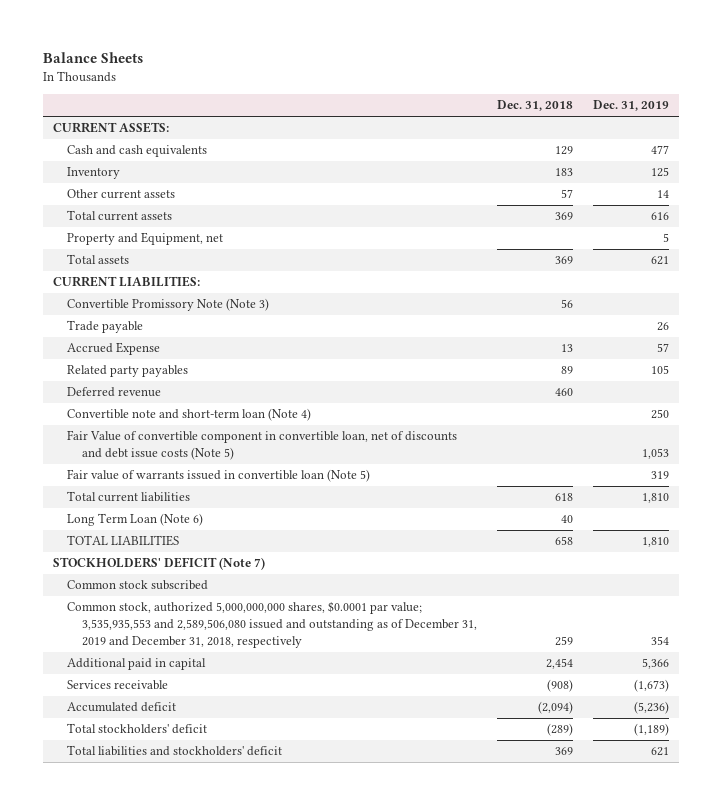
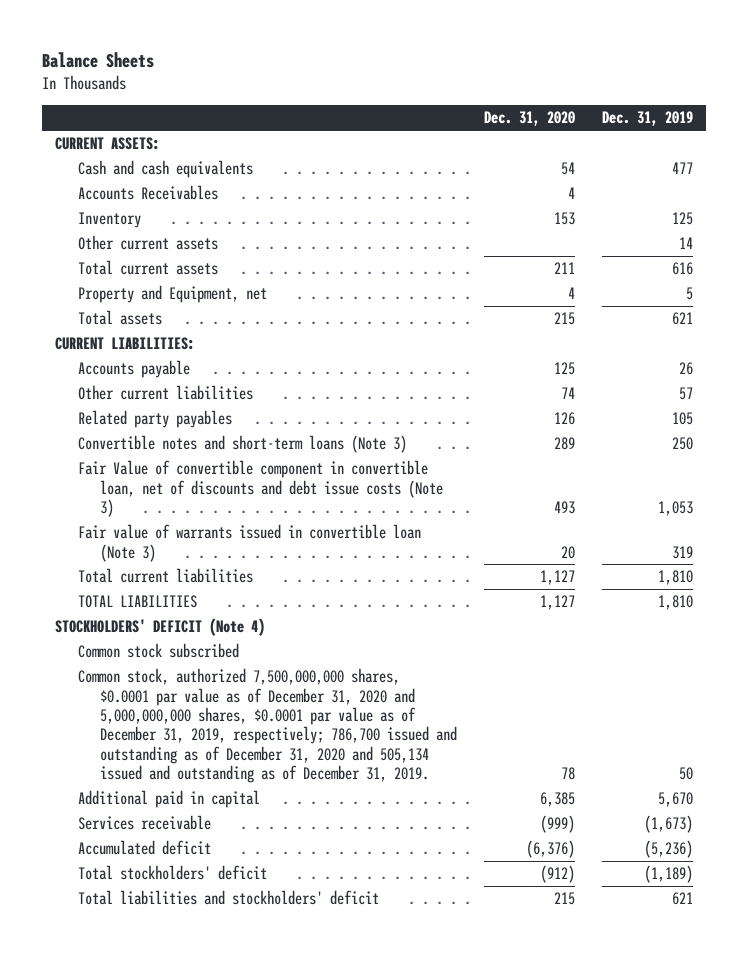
[496,100,573,112] Dec. 31, 2018 -> none
none -> [483,111,575,127] Dec. 31, 2020
none -> [77,185,218,201] Accounts Receivables
[67,298,270,312] Convertible Promissory Note (Note 3) -> none
[67,320,144,334] Trade payable -> none
none -> [77,360,190,379] Accounts payable
[67,342,161,356] Accrued Expense -> [77,385,253,401] Other current liabilities
[67,387,162,398] Deferred revenue -> none
[67,408,312,422] Convertible note and short-term loan (Note 4) -> [77,435,407,454] Convertible notes and short-term loans (Note 3)
[67,430,458,461] Fair Value of convertible component in convertible loan, net of discounts and debt issue costs (Note 5) -> [77,460,444,517] Fair Value of convertible component in convertible loan, net of discounts and debt issue costs (Note 3)
[67,469,371,483] Fair value of warrants issued in convertible loan (Note 5) -> [77,524,421,562] Fair value of warrants issued in convertible loan (Note 3)
[67,513,204,527] Long Term Loan (Note 6) -> none
[53,557,266,571] STOCKHOLDERS' DEFICIT (Note 7) -> [55,618,266,637] STOCKHOLDERS' DEFICIT (Note 4)
[67,601,477,648] Common stock, authorized 5,000,000,000 shares, $0.0001 par value; 3,535,935,553 and 2,589,506,080 issued and outstanding as of December 31, 2019 and December 31, 2018, respectively -> [77,668,458,784] Common stock, authorized 7,500,000,000 shares, $0.0001 par value as of December 31, 2020 and 5,000,000,000 shares, $0.0001 par value as of December 31, 2019, respectively; 786,700 issued and outstanding as of December 31, 2020 and 505,134 issued and outstanding as of December 31, 2019.
[650,635,669,645] 354 -> [678,767,693,781] 50
[641,658,669,670] 5,366 -> [657,792,693,808] 5,670

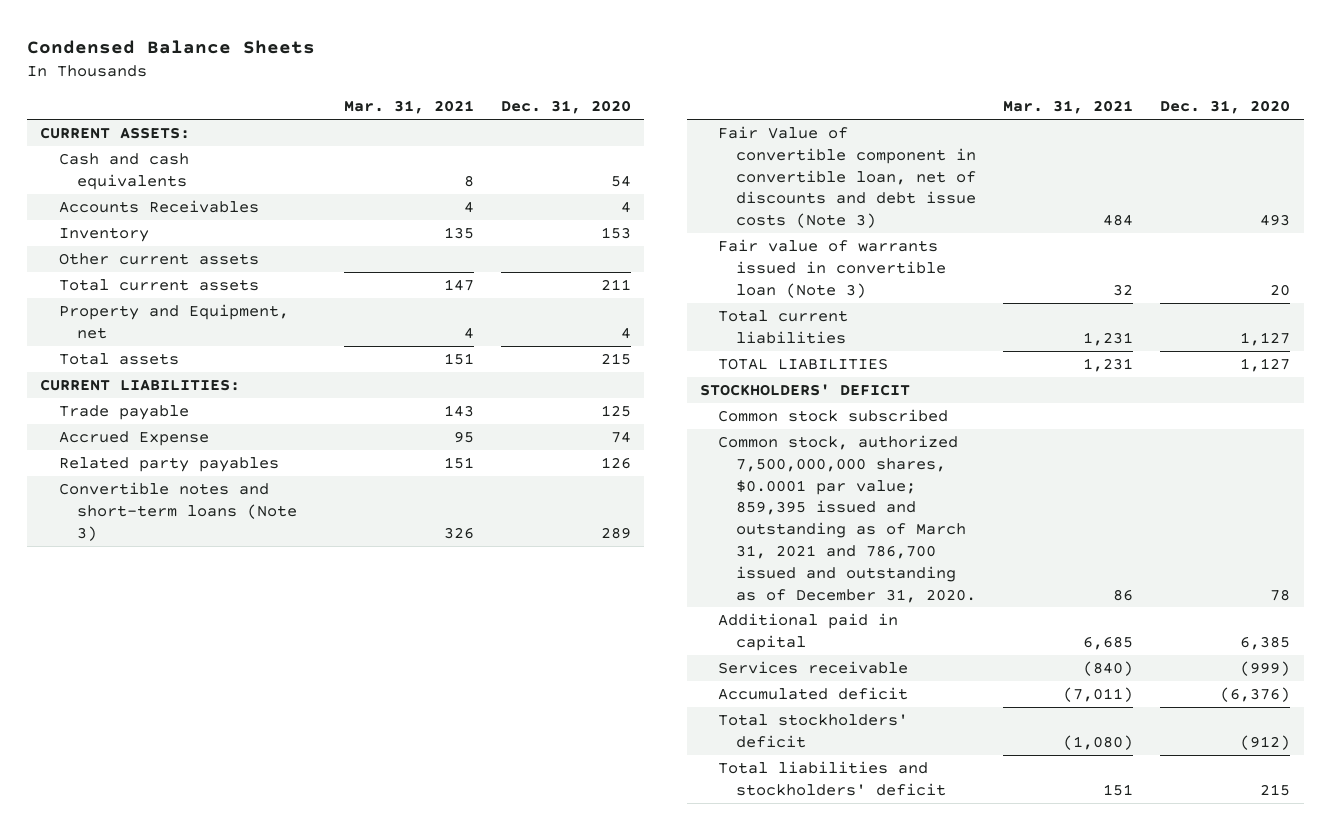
[41,52,154,69] Balance Sheets -> [27,40,316,55] Condensed Balance Sheets
[601,111,693,127] Dec. 31, 2019 -> none
none -> [343,100,474,115] Mar. 31, 2021
[77,360,190,379] Accounts payable -> [58,404,189,420] Trade payable
[77,385,253,401] Other current liabilities -> [58,430,209,446] Accrued Expense
[55,618,266,637] STOCKHOLDERS' DEFICIT (Note 4) -> [700,383,911,396] STOCKHOLDERS' DEFICIT
[77,668,458,784] Common stock, authorized 7,500,000,000 shares, $0.0001 par value as of December 31, 2020 and 5,000,000,000 shares, $0.0001 par value as of December 31, 2019, respectively; 786,700 issued and outstanding as of December 31, 2020 and 505,134 issued and outstanding as of December 31, 2019. -> [718,434,977,603] Common stock, authorized 7,500,000,000 shares, $0.0001 par value; 859,395 issued and outstanding as of March 31, 2021 and 786,700 issued and outstanding as of December 31, 2020.

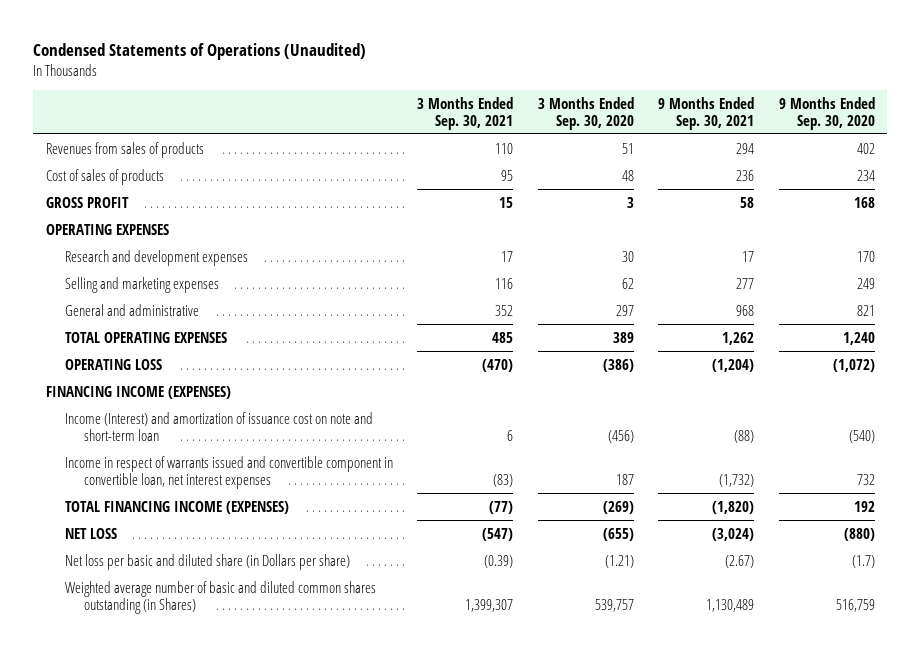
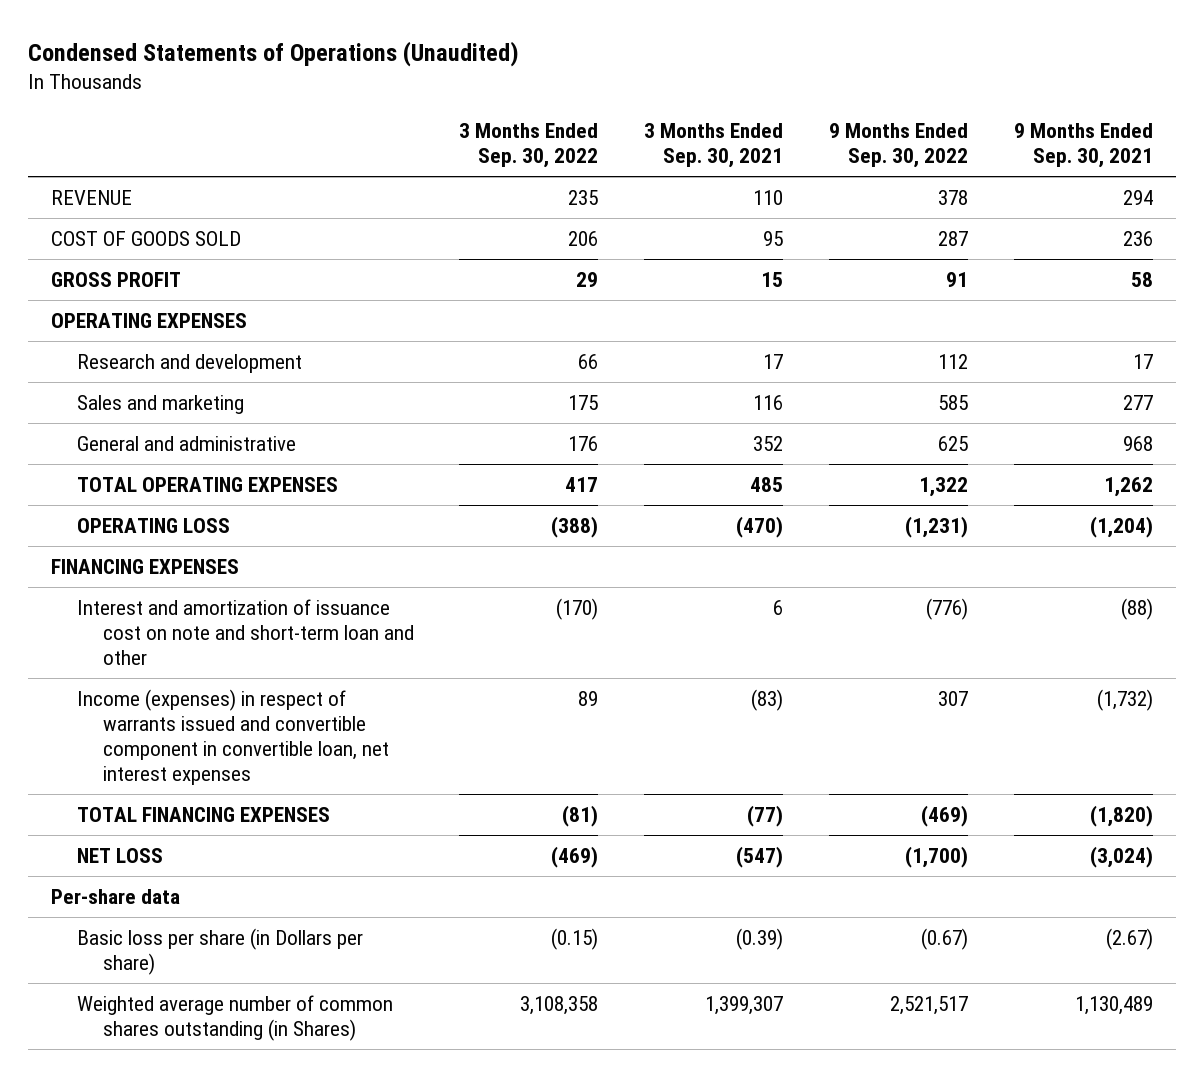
[537,96,634,130] 3 Months Ended Sep. 30, 2020 -> none
[779,96,876,130] 9 Months Ended Sep. 30, 2020 -> none
none -> [459,123,599,169] 3 Months Ended Sep. 30, 2022
none -> [829,123,969,169] 9 Months Ended Sep. 30, 2022
[45,141,204,158] Revenues from sales of products -> [51,190,133,206] REVENUE
[45,168,164,185] Cost of sales of products -> [51,231,242,247] COST OF GOODS SOLD
[64,249,248,266] Research and development expenses -> [76,354,302,374] Research and development
[64,276,219,293] Selling and marketing expenses -> [76,395,244,415] Sales and marketing
[45,385,231,399] FINANCING INCOME (EXPENSES) -> [51,559,240,575] FINANCING EXPENSES
[64,411,373,441] Income (Interest) and amortization of issuance cost on note and short-term loan -> [76,599,414,665] Interest and amortization of issuance cost on note and short-term loan and other
[64,455,393,489] Income in respect of warrants issued and convertible component in convertible loan, net interest expenses -> [76,689,389,785] Income (expenses) in respect of warrants issued and convertible component in convertible loan, net interest expenses
[64,500,289,514] TOTAL FINANCING INCOME (EXPENSES) -> [76,807,330,823] TOTAL FINANCING EXPENSES
none -> [51,889,181,905] Per-share data
[64,553,350,570] Net loss per basic and diluted share (in Dollars per share) -> [76,928,363,975] Basic loss per share (in Dollars per share)
[64,580,376,614] Weighted average number of basic and diluted common shares outstanding (in Shares) -> [76,995,393,1041] Weighted average number of common shares outstanding (in Shares)

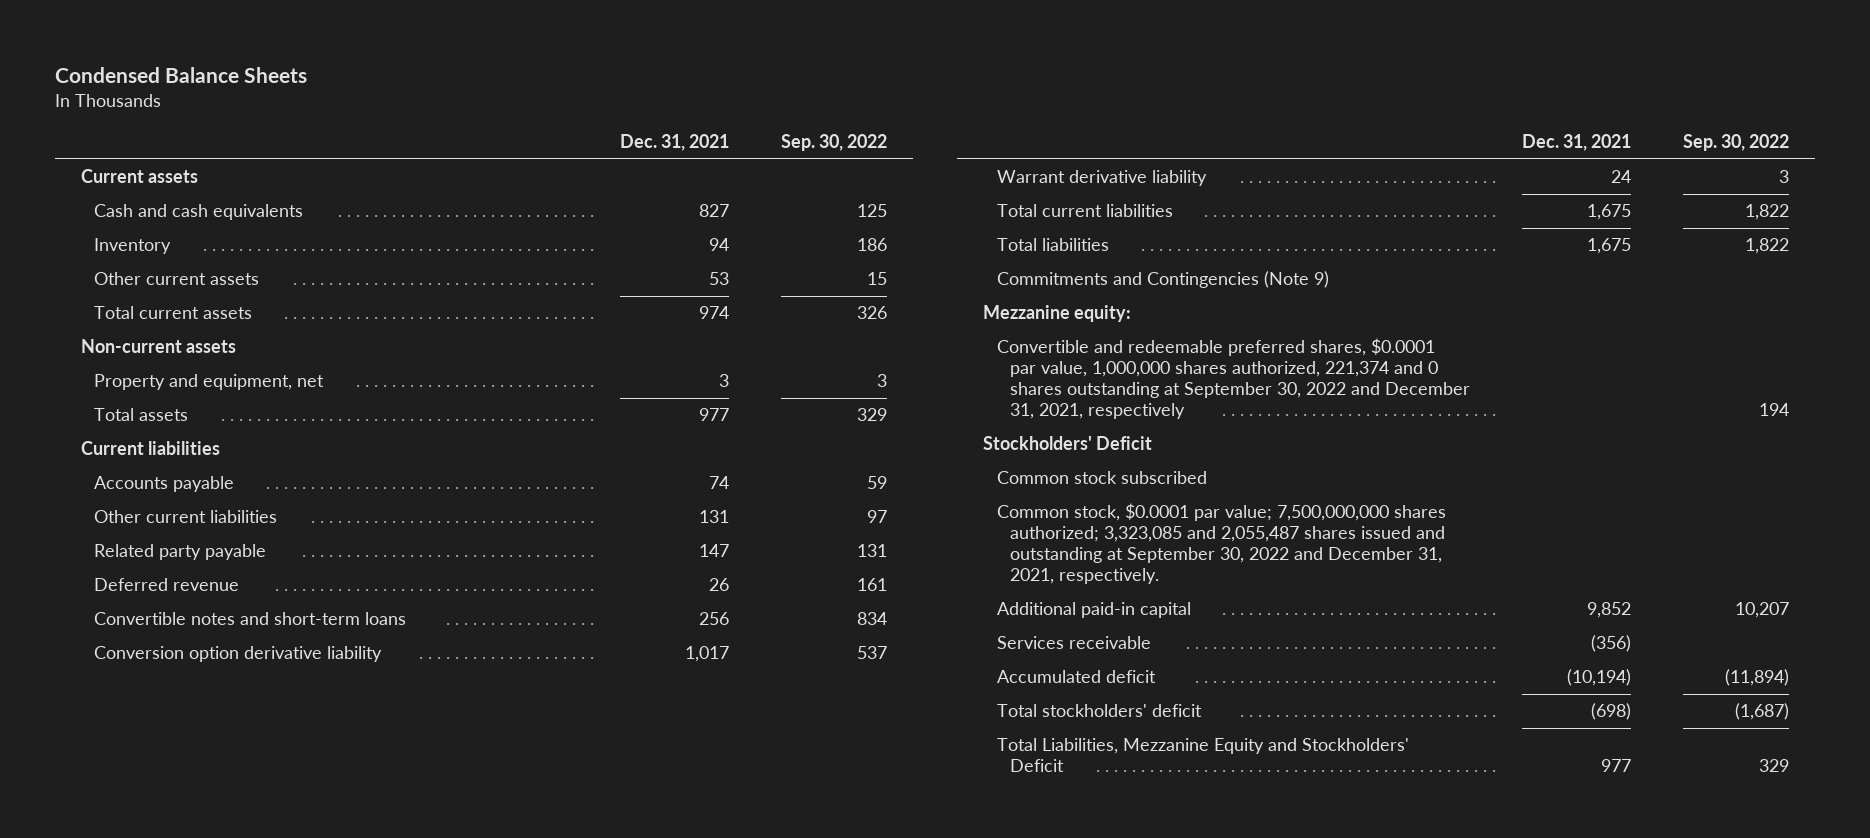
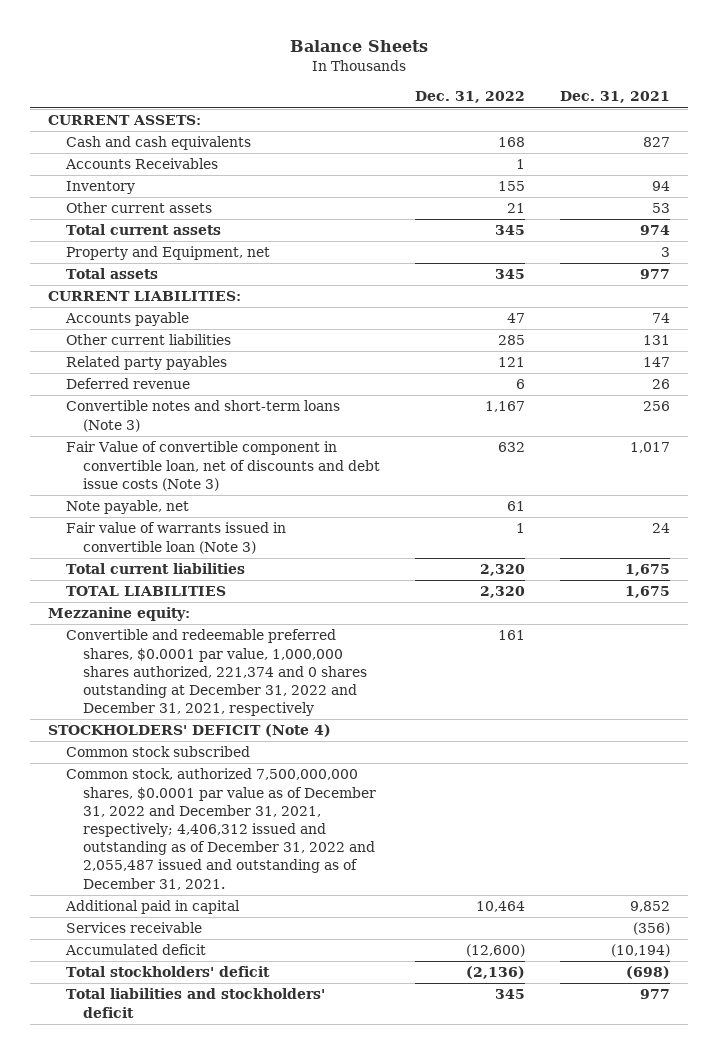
[54,66,307,83] Condensed Balance Sheets -> [290,40,429,53] Balance Sheets
[780,134,887,152] Sep. 30, 2022 -> none
none -> [415,91,526,104] Dec. 31, 2022
[80,169,198,184] Current assets -> [47,115,201,126] CURRENT ASSETS:
none -> [64,158,218,170] Accounts Receivables
[80,339,236,354] Non-current assets -> none
[94,374,325,391] Property and equipment, net -> [65,246,270,261] Property and Equipment, net
[80,441,220,456] Current liabilities -> [47,291,241,302] CURRENT LIABILITIES:
[94,544,267,561] Related party payable -> [65,356,227,371] Related party payables
[996,170,1207,187] Warrant derivative liability -> none
[94,612,407,626] Convertible notes and short-term loans -> [65,400,340,432] Convertible notes and short-term loans (Note 3)
[94,646,383,663] Conversion option derivative liability -> [65,441,381,491] Fair Value of convertible component in convertible loan, net of discounts and debt issue costs (Note 3)
none -> [65,500,189,515] Note payable, net
none -> [65,522,286,554] Fair value of warrants issued in convertible loan (Note 3)
[996,271,1329,289] Commitments and Contingencies (Note 9) -> none
[996,238,1109,252] Total liabilities -> [65,586,226,597] TOTAL LIABILITIES
[996,338,1471,420] Convertible and redeemable preferred shares, $0.0001 par value, 1,000,000 shares authorized, 221,374 and 0 shares outstanding at September 30, 2022 and December 31, 2021, respectively -> [65,629,368,717] Convertible and redeemable preferred shares, $0.0001 par value, 1,000,000 shares authorized, 221,374 and 0 shares outstanding at December 31, 2022 and December 31, 2021, respectively
[983,436,1153,451] Stockholders' Deficit -> [47,724,331,738] STOCKHOLDERS' DEFICIT (Note 4)
[996,503,1446,585] Common stock, $0.0001 par value; 7,500,000,000 shares authorized; 3,323,085 and 2,055,487 shares issued and outstanding at September 30, 2022 and December 31, 2021, respectively. -> [65,768,377,890] Common stock, authorized 7,500,000,000 shares, $0.0001 par value as of December 31, 2022 and December 31, 2021, respectively; 4,406,312 issued and outstanding as of December 31, 2022 and 2,055,487 issued and outstanding as of December 31, 2021.
[996,602,1191,619] Additional paid-in capital -> [64,900,240,915] Additional paid in capital
[996,738,1409,773] Total Liabilities, Mezzanine Equity and Stockholders' Deficit -> [65,988,325,1018] Total liabilities and stockholders' deficit

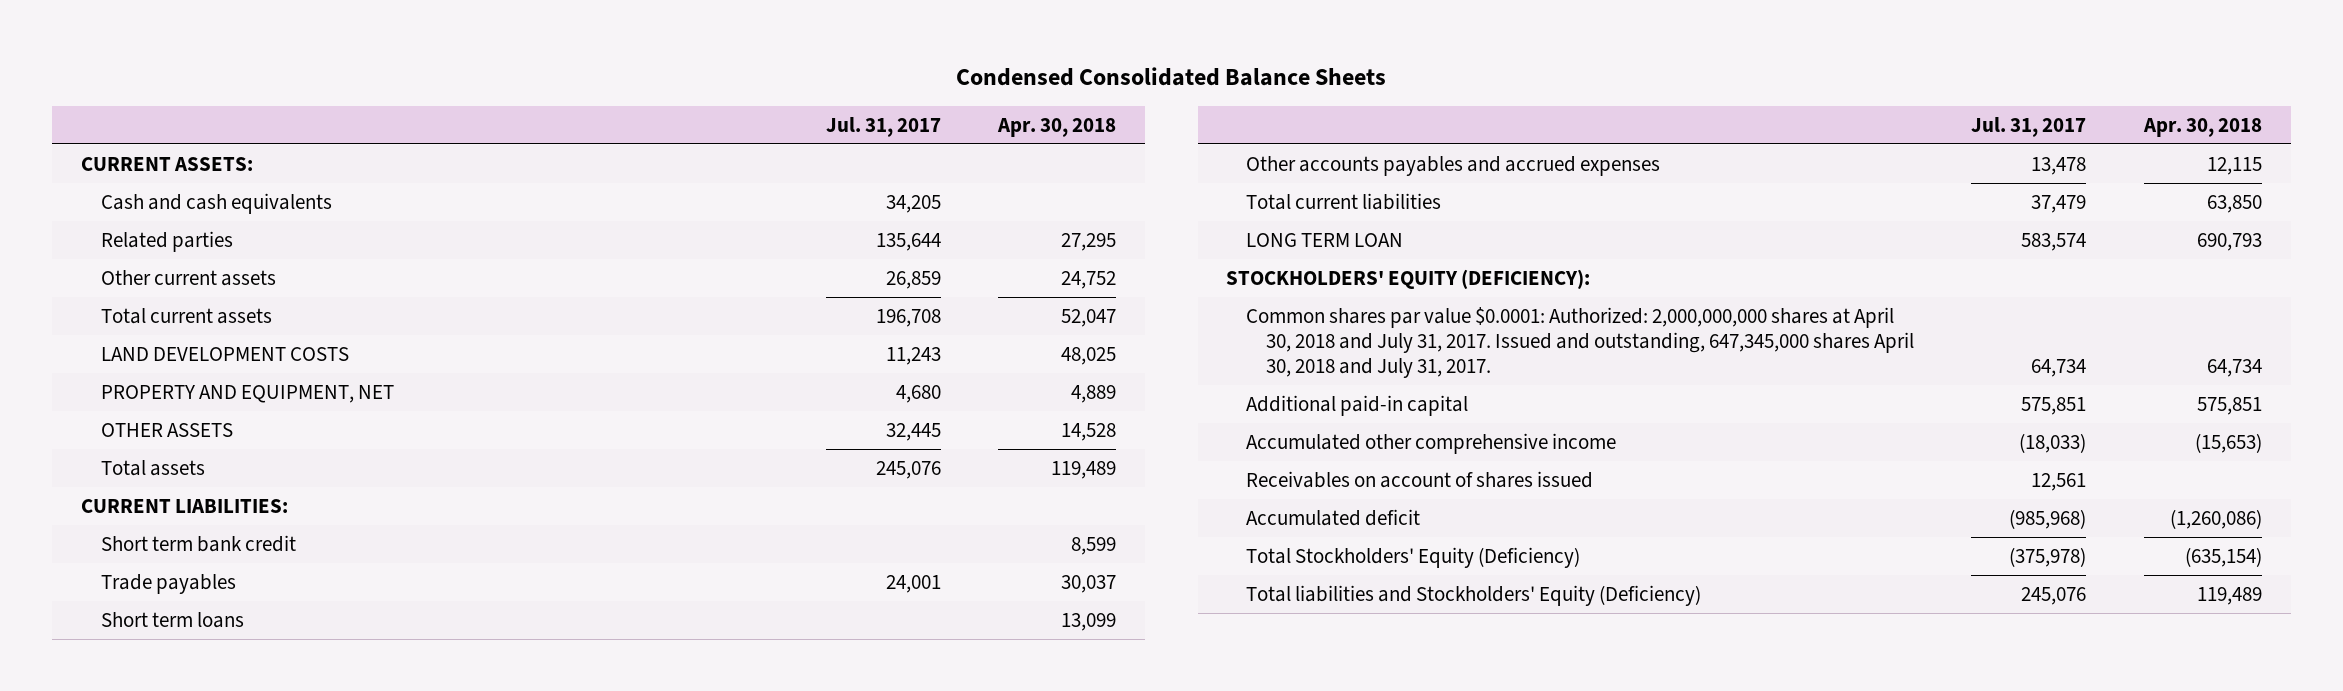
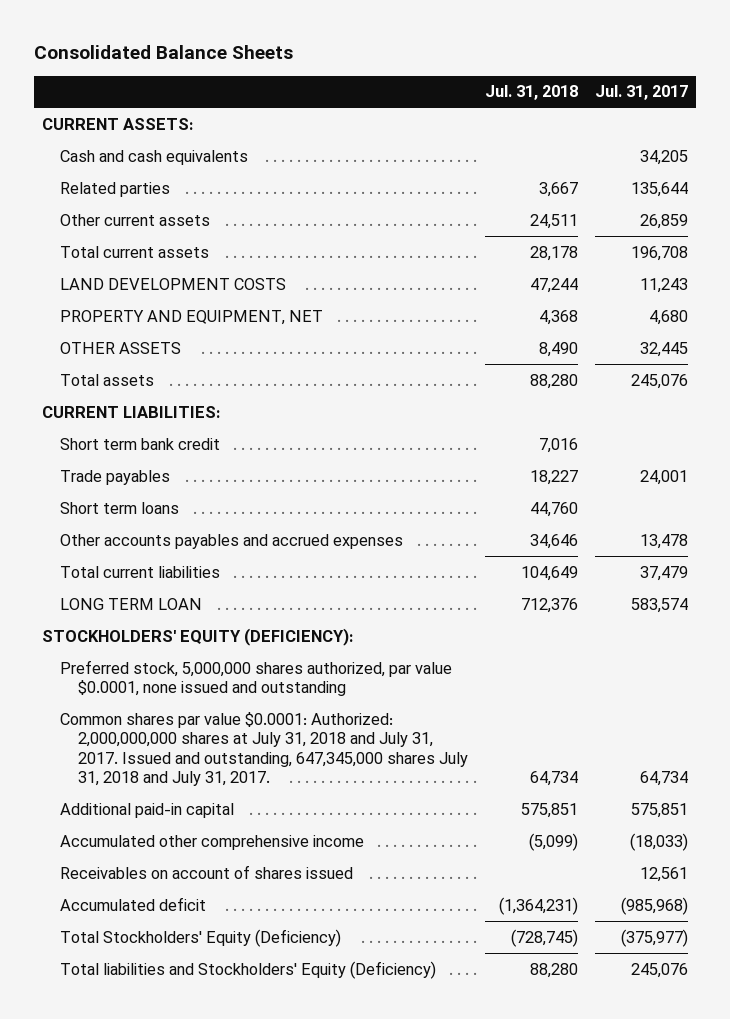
[956,66,1387,86] Condensed Consolidated Balance Sheets -> [33,45,293,60] Consolidated Balance Sheets
[997,117,1117,137] Apr. 30, 2018 -> none
none -> [485,85,579,101] Jul. 31, 2018
none -> [60,659,453,697] Preferred stock, 5,000,000 shares authorized, par value $0.0001, none issued and outstanding
[1246,306,1914,378] Common shares par value $0.0001: Authorized: 2,000,000,000 shares at April 30, 2018 and July 31, 2017. Issued and outstanding, 647,345,000 shares April 30, 2018 and July 31, 2017. -> [60,711,469,786] Common shares par value $0.0001: Authorized: 2,000,000,000 shares at July 31, 2018 and July 31, 2017. Issued and outstanding, 647,345,000 shares July 31, 2018 and July 31, 2017.
[2009,546,2087,567] (375,978) -> [620,928,688,947] (375,977)

